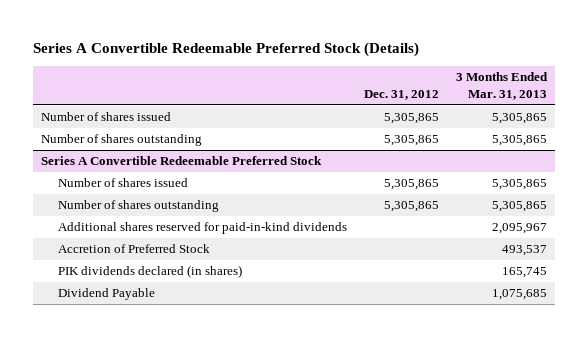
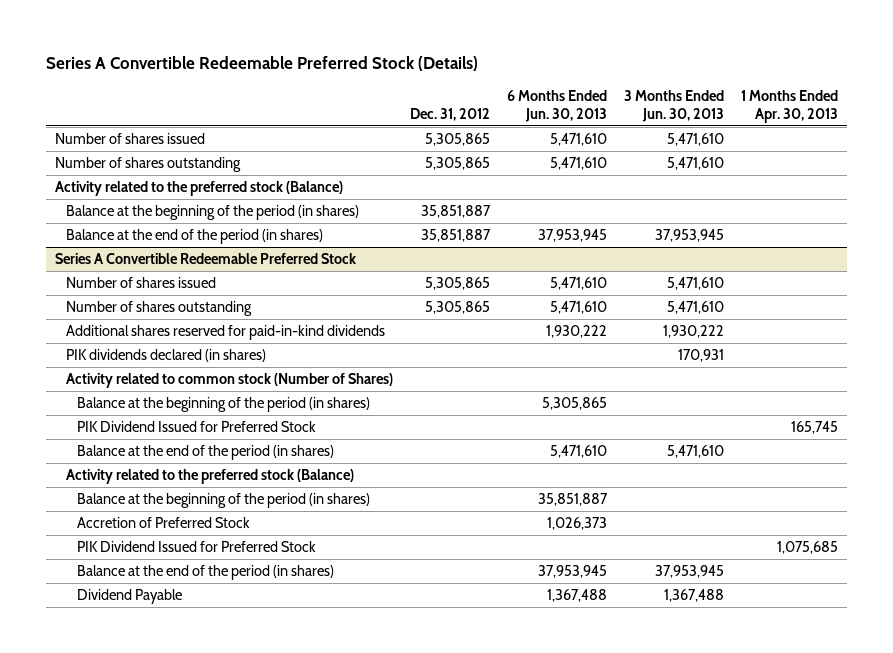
[455,72,548,101] 3 Months Ended Mar. 31, 2013 -> none
none -> [506,90,607,122] 6 Months Ended Jun. 30, 2013
none -> [623,90,724,122] 3 Months Ended Jun. 30, 2013
none -> [740,90,838,123] 1 Months Ended Apr. 30, 2013
none -> [54,181,343,197] Activity related to the preferred stock (Balance)
none -> [65,205,359,221] Balance at the beginning of the period (in shares)
none -> [65,229,323,245] Balance at the end of the period (in shares)
none -> [65,373,393,389] Activity related to common stock (Number of Shares)
none -> [77,397,371,413] Balance at the beginning of the period (in shares)
none -> [77,421,317,433] PIK Dividend Issued for Preferred Stock
none -> [77,445,335,461] Balance at the end of the period (in shares)
none -> [65,469,354,485] Activity related to the preferred stock (Balance)
none -> [77,493,371,509] Balance at the beginning of the period (in shares)
[58,244,211,254] Accretion of Preferred Stock -> [77,517,251,529] Accretion of Preferred Stock
none -> [77,541,317,553] PIK Dividend Issued for Preferred Stock
none -> [77,565,335,581] Balance at the end of the period (in shares)

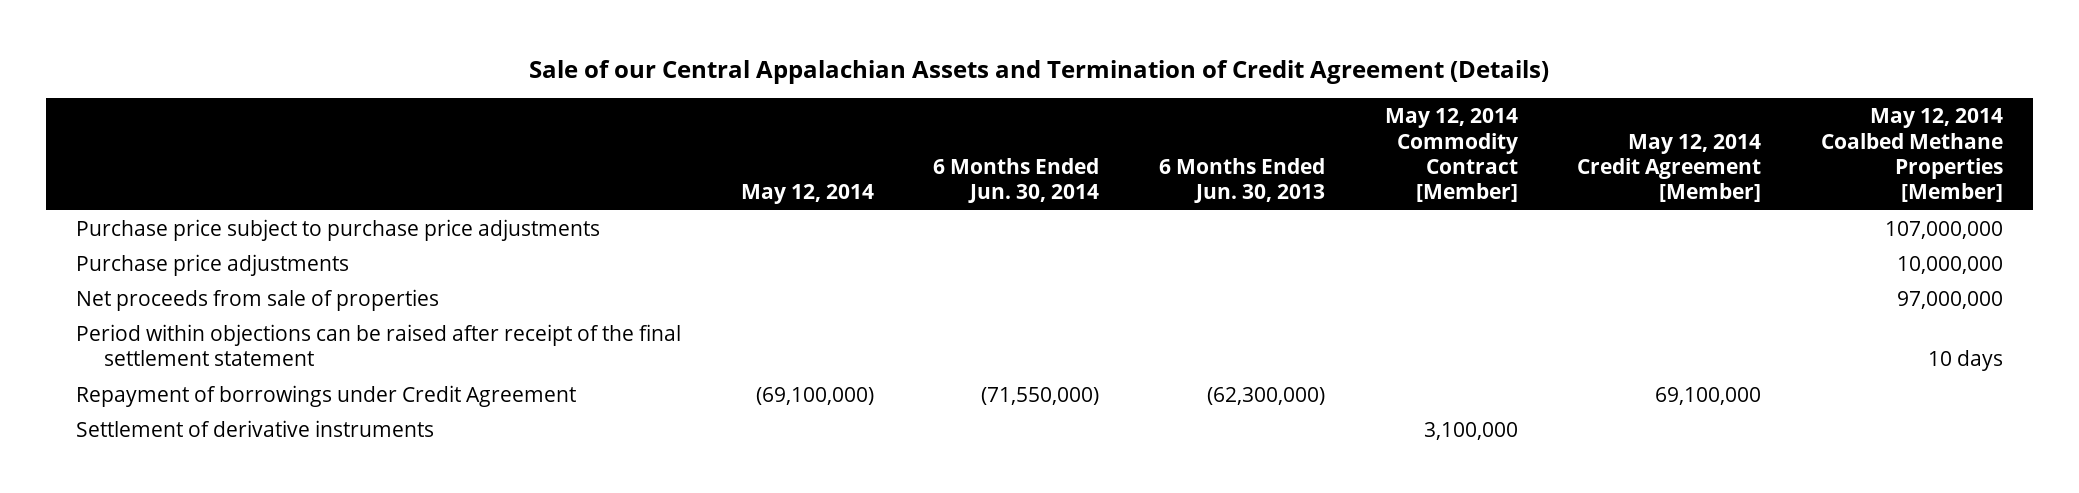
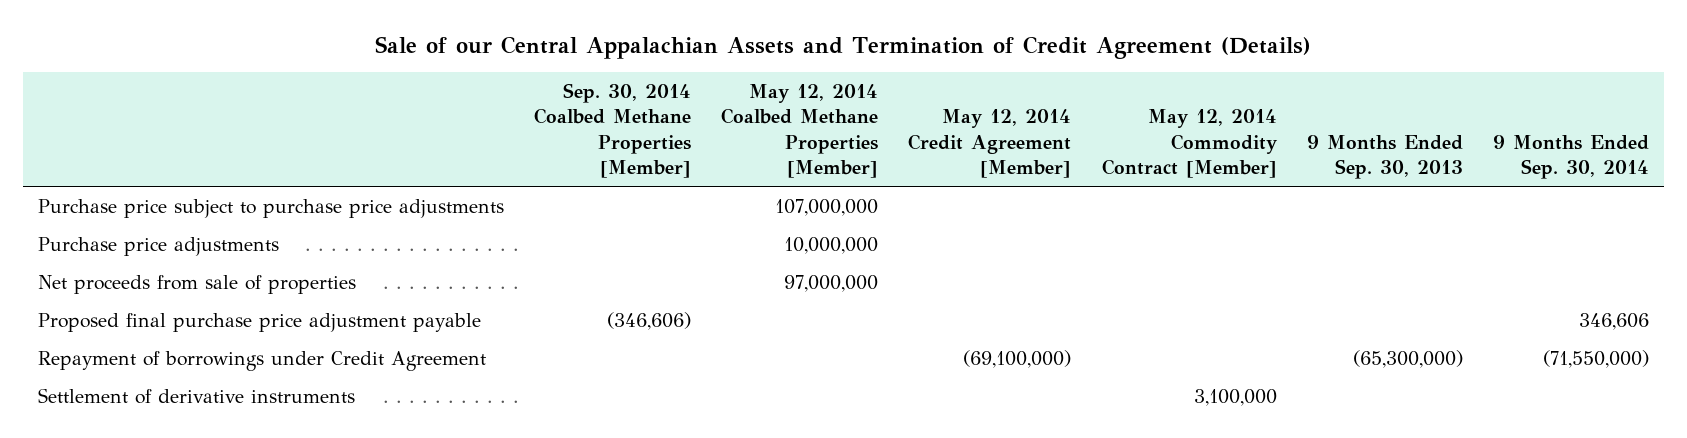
[740,184,874,205] May 12, 2014 -> none
[933,158,1100,204] 6 Months Ended Jun. 30, 2014 -> none
[1158,158,1325,204] 6 Months Ended Jun. 30, 2013 -> none
none -> [533,83,691,178] Sep. 30, 2014 Coalbed Methane Properties [Member]
none -> [1306,134,1463,179] 9 Months Ended Sep. 30, 2013
none -> [1492,134,1649,179] 9 Months Ended Sep. 30, 2014
[75,323,681,367] Period within objections can be raised after receipt of the final settlement statement -> none
none -> [37,312,481,332] Proposed final purchase price adjustment payable
[1655,386,1762,405] 69,100,000 -> [963,349,1072,368] (69,100,000)

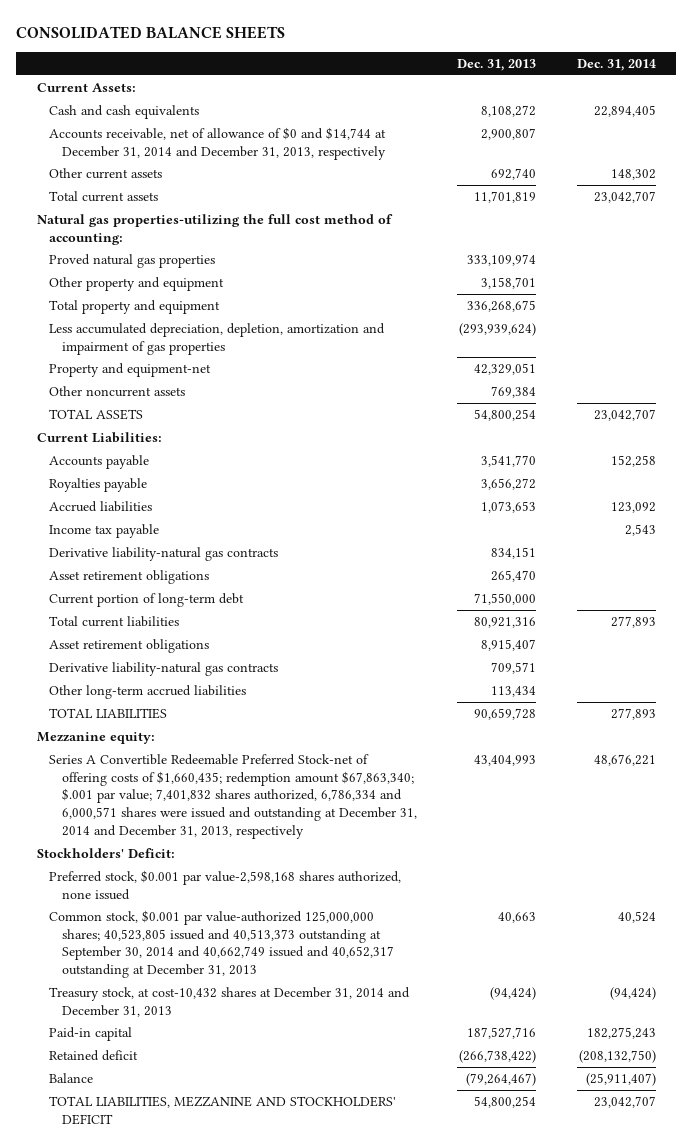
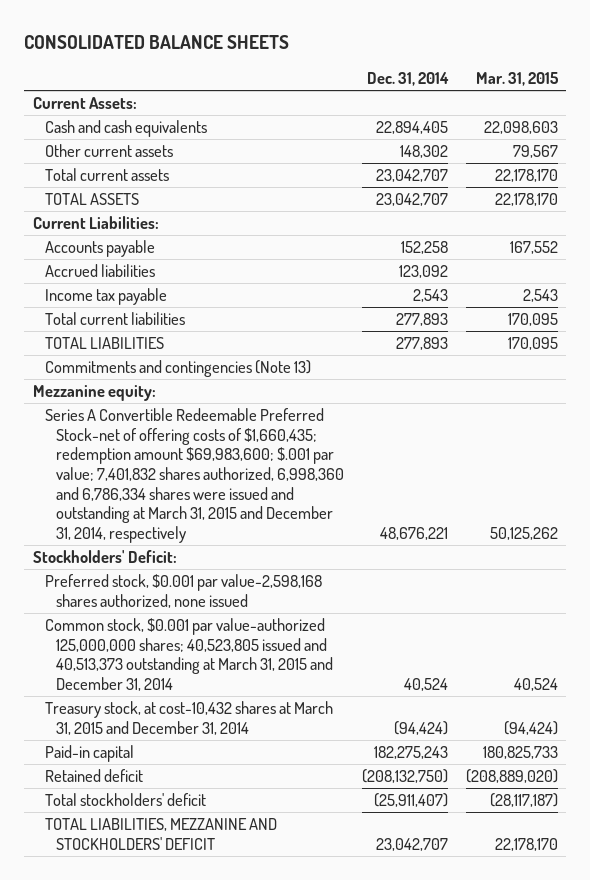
[457,59,537,72] Dec. 31, 2013 -> none
none -> [475,71,559,86] Mar. 31, 2015
[49,126,387,160] Accounts receivable, net of allowance of $0 and $14,744 at December 31, 2014 and December 31, 2013, respectively -> none
[36,213,393,245] Natural gas properties-utilizing the full cost method of accounting: -> none
[49,253,216,268] Proved natural gas properties -> none
[49,276,225,291] Other property and equipment -> none
[49,299,221,314] Total property and equipment -> none
[49,322,386,355] Less accumulated depreciation, depletion, amortization and impairment of gas properties -> none
[49,362,212,377] Property and equipment-net -> none
[49,385,186,397] Other noncurrent assets -> none
[49,477,148,492] Royalties payable -> none
[49,546,279,561] Derivative liability-natural gas contracts -> none
[49,569,210,584] Asset retirement obligations -> none
[49,592,245,607] Current portion of long-term debt -> none
[49,638,210,653] Asset retirement obligations -> none
[49,661,279,676] Derivative liability-natural gas contracts -> none
[49,684,247,699] Other long-term accrued liabilities -> none
none -> [44,360,311,378] Commitments and contingencies (Note 13)
[49,753,417,840] Series A Convertible Redeemable Preferred Stock-net of offering costs of $1,660,435; redemption amount $67,863,340; $.001 par value; 7,401,832 shares authorized, 6,786,334 and 6,000,571 shares were issued and outstanding at December 31, 2014 and December 31, 2013, respectively -> [44,408,345,543] Series A Convertible Redeemable Preferred Stock-net of offering costs of $1,660,435; redemption amount $69,983,600; $.001 par value; 7,401,832 shares authorized, 6,998,360 and 6,786,334 shares were issued and outstanding at March 31, 2015 and December 31, 2014, respectively
[49,909,394,979] Common stock, $0.001 par value-authorized 125,000,000 shares; 40,523,805 issued and 40,513,373 outstanding at September 30, 2014 and 40,662,749 issued and 40,652,317 outstanding at December 31, 2013 -> [44,618,334,692] Common stock, $0.001 par value-authorized 125,000,000 shares; 40,523,805 issued and 40,513,373 outstanding at March 31, 2015 and December 31, 2014
[49,986,411,1017] Treasury stock, at cost-10,432 shares at December 31, 2014 and December 31, 2013 -> [44,701,333,735] Treasury stock, at cost-10,432 shares at March 31, 2015 and December 31, 2014
[49,1072,94,1083] Balance -> [44,793,206,807] Total stockholders' deficit

